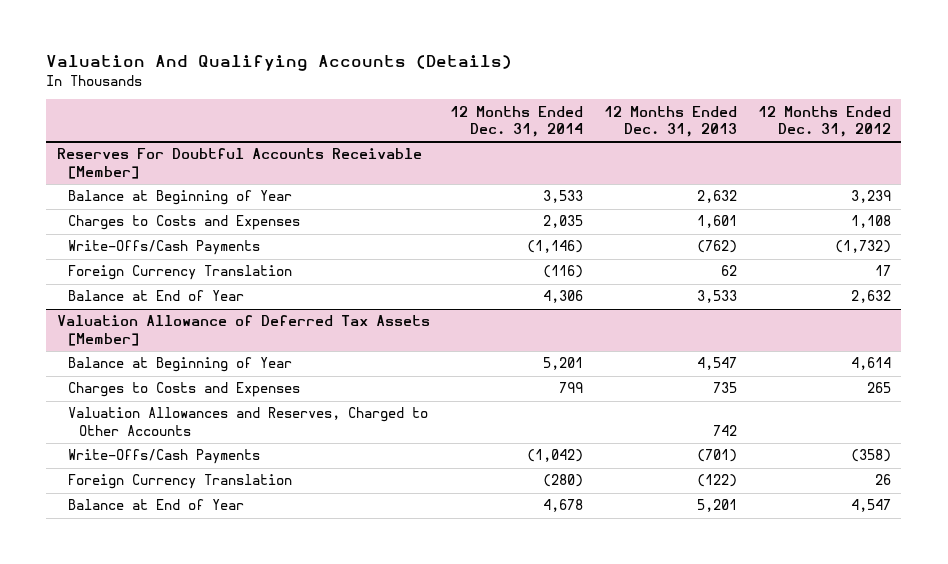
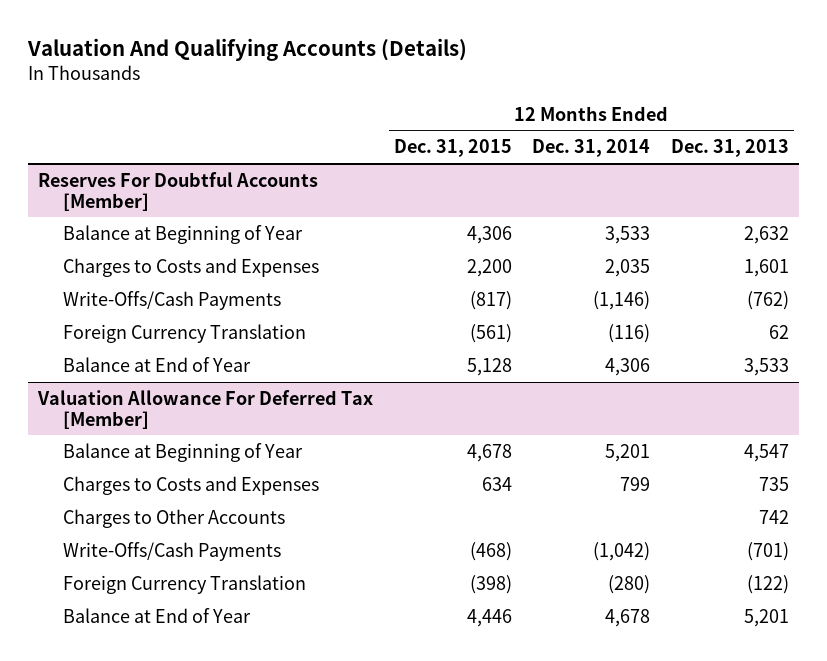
[757,105,891,138] 12 Months Ended Dec. 31, 2012 -> none
none -> [393,139,512,158] Dec. 31, 2015
[56,148,422,179] Reserves For Doubtful Accounts Receivable [Member] -> [38,171,319,211] Reserves For Doubtful Accounts [Member]
[56,315,430,346] Valuation Allowance of Deferred Tax Assets [Member] -> [37,389,374,429] Valuation Allowance For Deferred Tax [Member]
[67,407,428,436] Valuation Allowances and Reserves, Charged to Other Accounts -> [63,508,286,528] Charges to Other Accounts

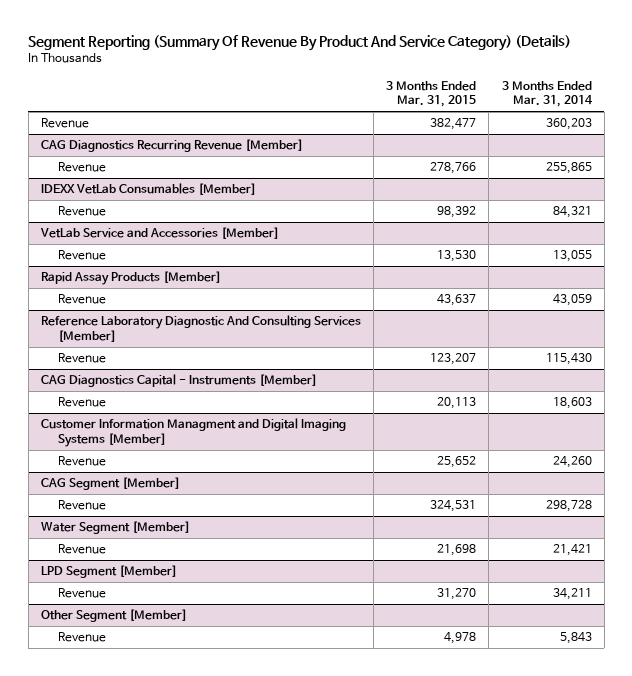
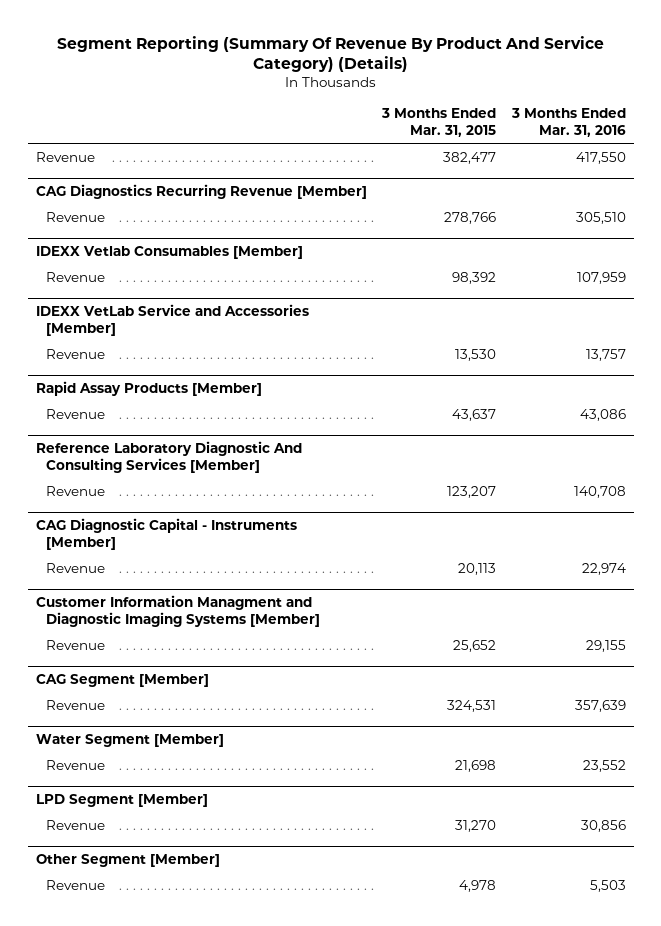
[501,80,593,108] 3 Months Ended Mar. 31, 2014 -> none
none -> [510,108,626,138] 3 Months Ended Mar. 31, 2016
[40,183,256,196] IDEXX VetLab Consumables [Member] -> [35,246,303,260] IDEXX Vetlab Consumables [Member]
[39,227,279,240] VetLab Service and Accessories [Member] -> [35,304,309,336] IDEXX VetLab Service and Accessories [Member]
[40,374,317,388] CAG Diagnostics Capital - Instruments [Member] -> [35,518,297,550] CAG Diagnostic Capital - Instruments [Member]
[40,418,346,448] Customer Information Managment and Digital Imaging Systems [Member] -> [35,595,320,627] Customer Information Managment and Diagnostic Imaging Systems [Member]

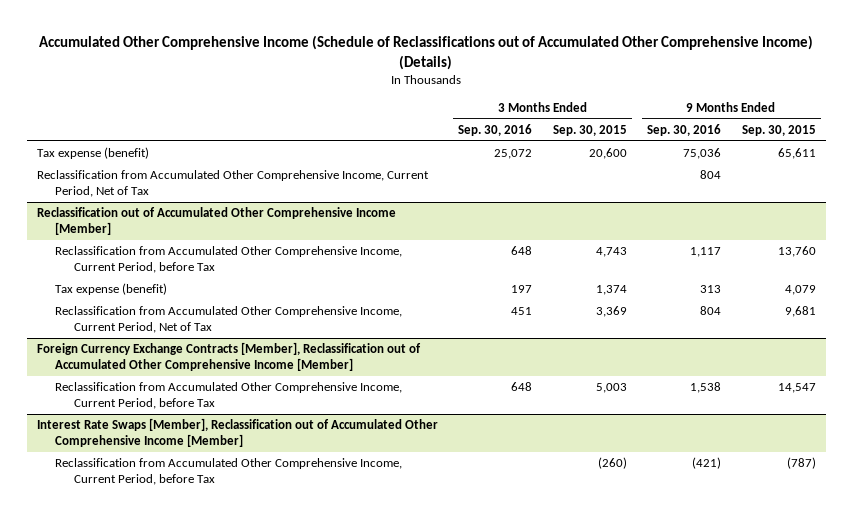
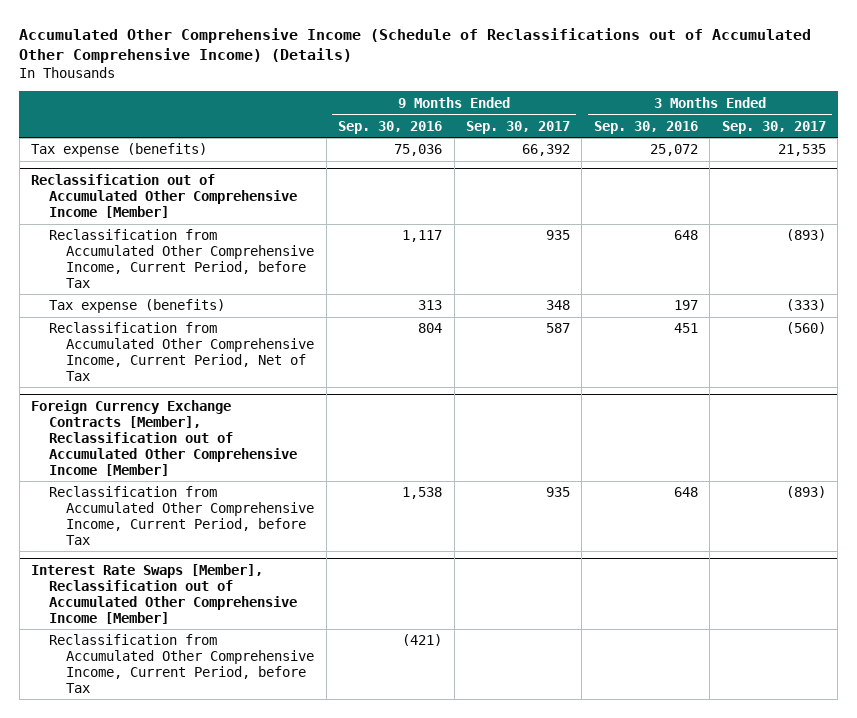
[552,124,627,136] Sep. 30, 2015 -> none
[741,124,816,136] Sep. 30, 2015 -> none
none -> [466,120,571,134] Sep. 30, 2017
none -> [721,120,826,134] Sep. 30, 2017
[36,170,429,198] Reclassification from Accumulated Other Comprehensive Income, Current Period, Net of Tax -> none
[36,147,149,160] Tax expense (benefit) -> [31,143,208,158] Tax expense (benefits)
[55,283,168,296] Tax expense (benefit) -> [48,299,225,314] Tax expense (benefits)

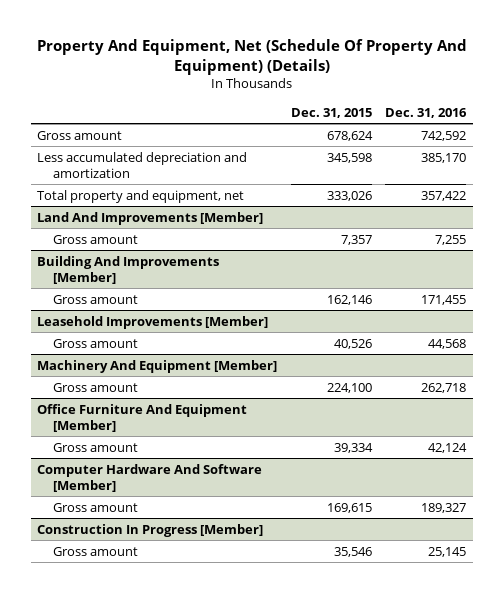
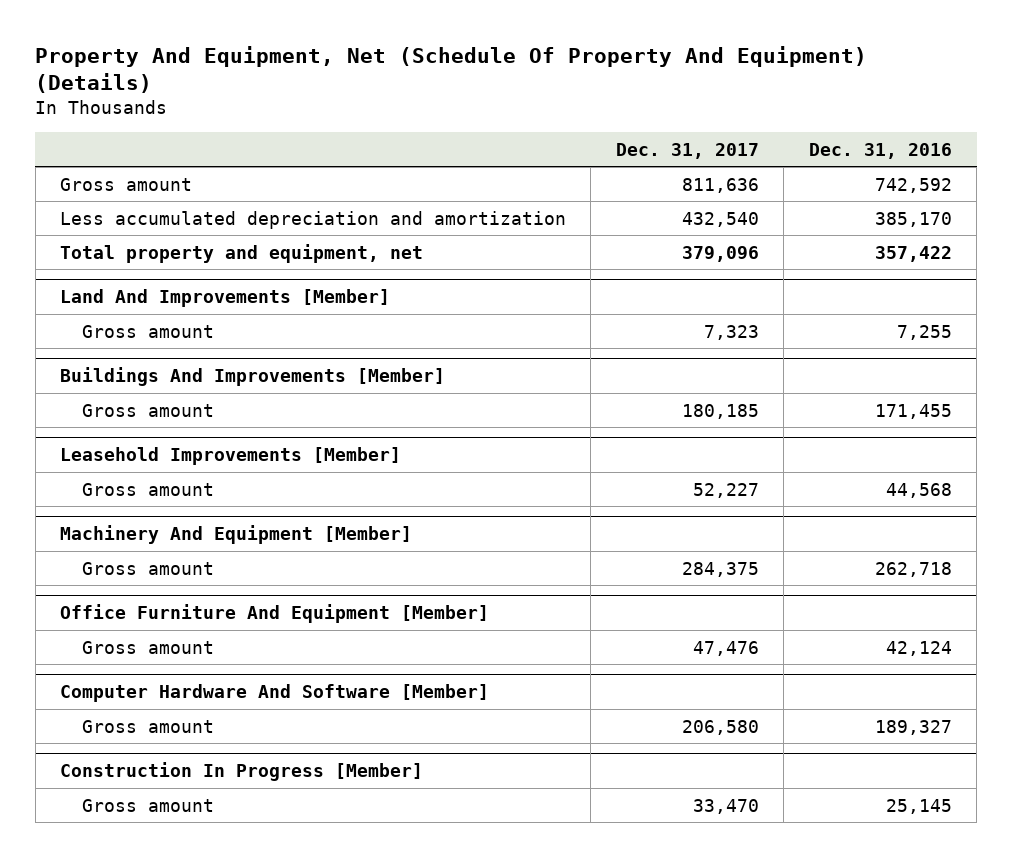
[290,107,372,118] Dec. 31, 2015 -> none
none -> [615,142,759,159] Dec. 31, 2017
[37,255,220,284] Building And Improvements [Member] -> [59,367,445,387] Buildings And Improvements [Member]

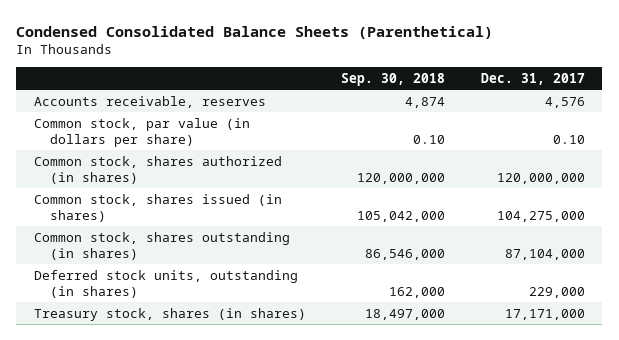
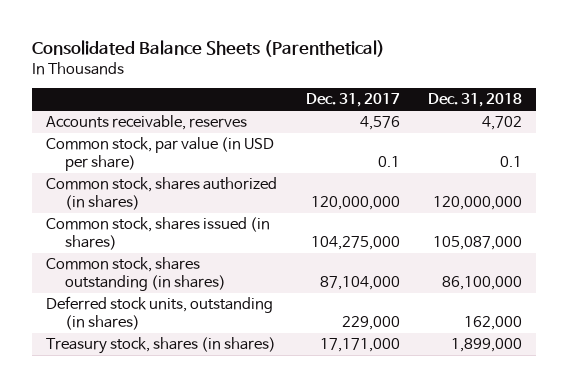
[16,25,494,39] Condensed Consolidated Balance Sheets (Parenthetical) -> [32,40,386,58] Consolidated Balance Sheets (Parenthetical)
[341,72,446,86] Sep. 30, 2018 -> none
none -> [428,93,523,108] Dec. 31, 2018
[34,117,251,147] Common stock, par value (in dollars per share) -> [46,137,275,171] Common stock, par value (in USD per share)
[552,134,585,144] 0.10 -> [377,155,400,167] 0.1

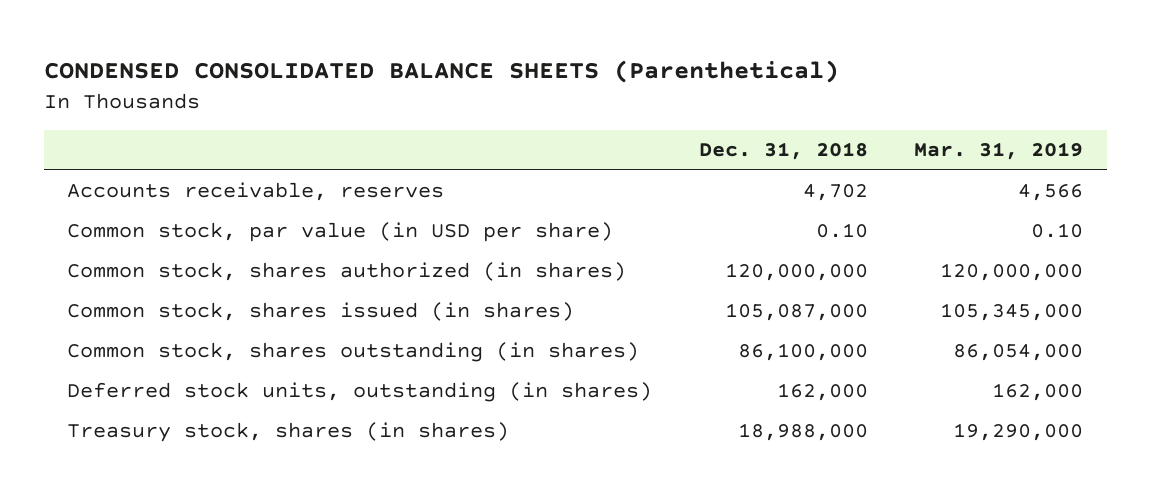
[32,40,386,58] Consolidated Balance Sheets (Parenthetical) -> [43,60,839,84] CONDENSED CONSOLIDATED BALANCE SHEETS (Parenthetical)
[305,93,400,108] Dec. 31, 2017 -> none
none -> [914,142,1084,161] Mar. 31, 2019
[500,155,523,167] 0.1 -> [815,223,868,239] 0.10
[451,338,523,353] 1,899,000 -> [737,423,868,442] 18,988,000

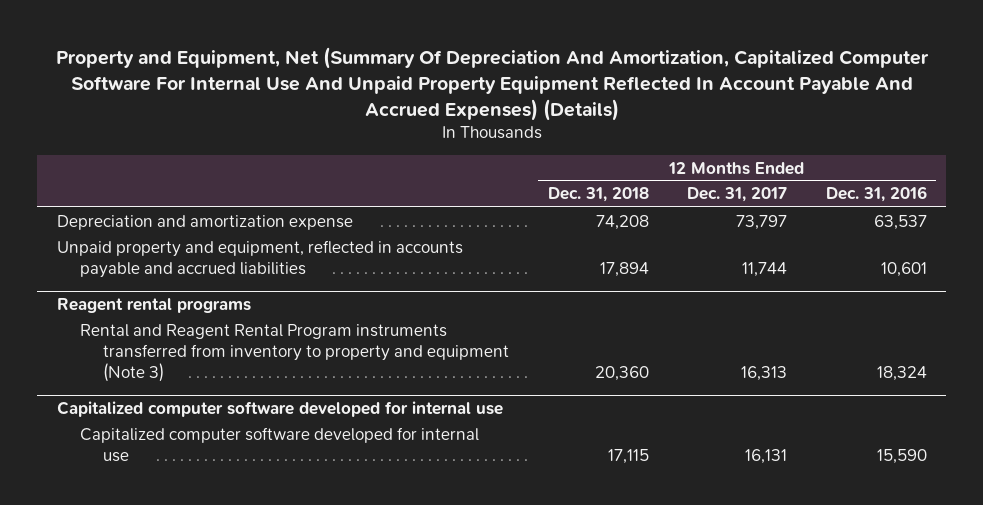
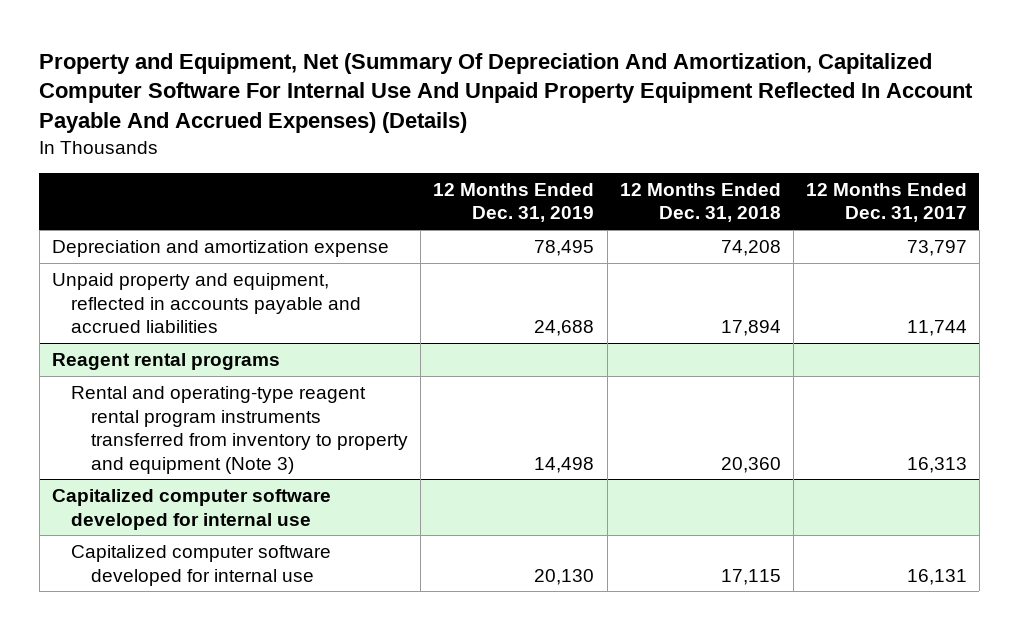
[825,186,927,203] Dec. 31, 2016 -> none
none -> [433,182,595,223] 12 Months Ended Dec. 31, 2019
[79,323,510,382] Rental and Reagent Rental Program instruments transferred from inventory to property and equipment (Note 3) -> [71,386,409,474] Rental and operating-type reagent rental program instruments transferred from inventory to property and equipment (Note 3)

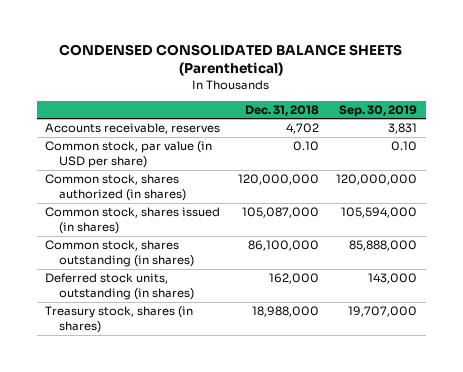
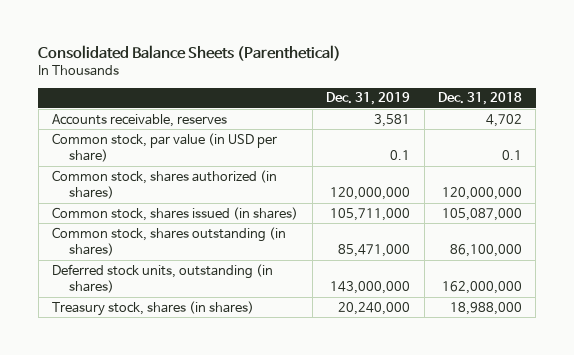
[59,43,403,77] CONDENSED CONSOLIDATED BALANCE SHEETS (Parenthetical) -> [38,45,342,62] Consolidated Balance Sheets (Parenthetical)
[339,104,418,117] Sep. 30, 2019 -> none
none -> [326,92,411,106] Dec. 31, 2019
[292,141,319,152] 0.10 -> [501,149,522,160] 0.1
[268,273,319,285] 162,000 -> [441,280,522,294] 162,000,000

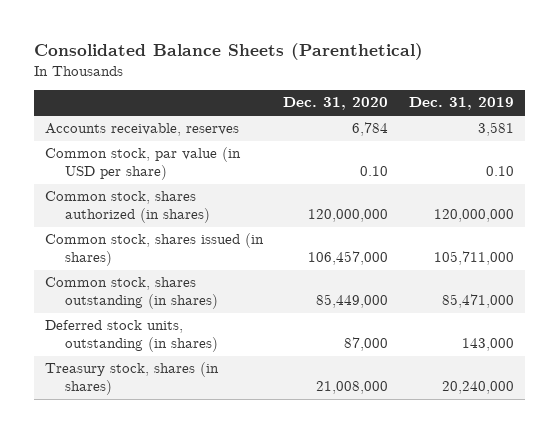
[437,92,522,106] Dec. 31, 2018 -> none
none -> [283,97,389,111] Dec. 31, 2020
[390,149,411,160] 0.1 -> [486,166,515,177] 0.10
[330,280,411,294] 143,000,000 -> [462,338,515,352] 143,000

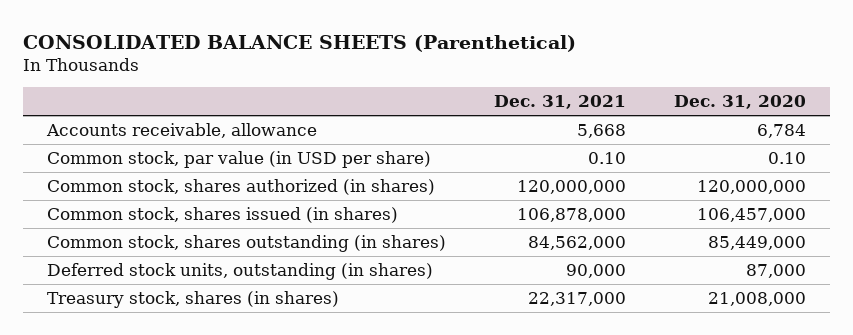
[34,43,424,61] Consolidated Balance Sheets (Parenthetical) -> [23,34,577,52] CONSOLIDATED BALANCE SHEETS (Parenthetical)
[409,97,515,111] Dec. 31, 2019 -> none
none -> [494,95,627,110] Dec. 31, 2021
[44,123,239,137] Accounts receivable, reserves -> [46,122,318,138] Accounts receivable, allowance

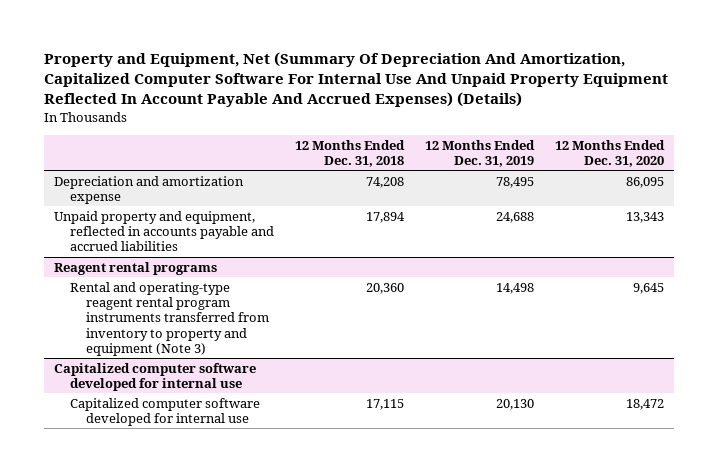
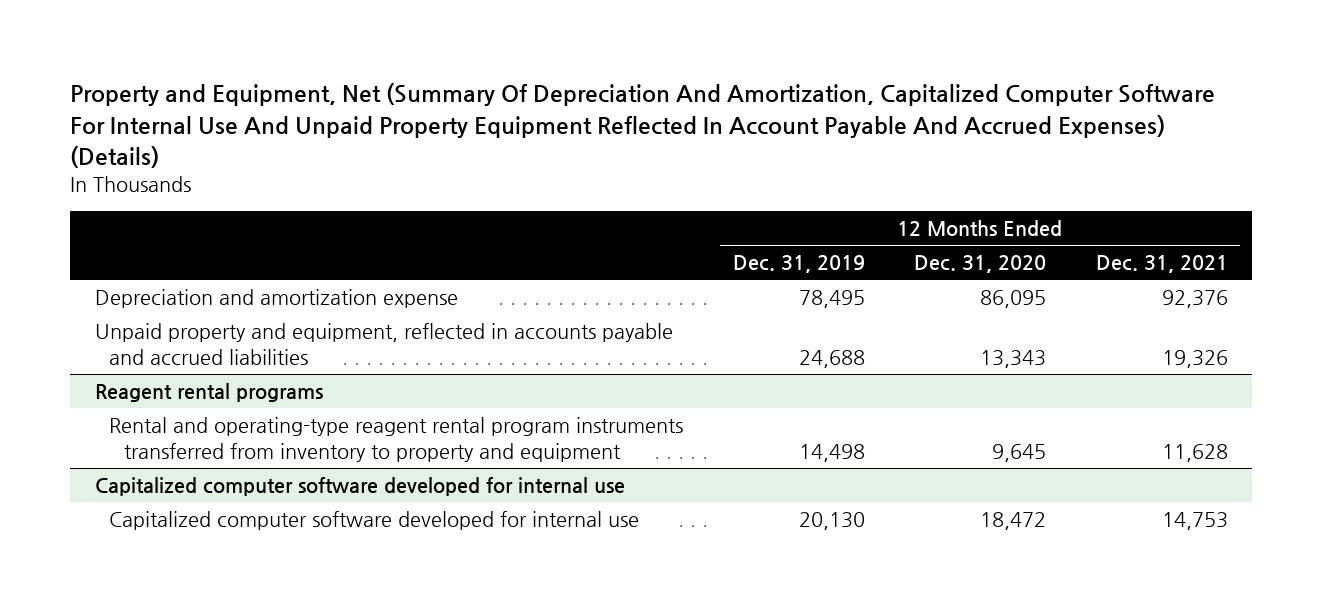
[295,139,406,168] 12 Months Ended Dec. 31, 2018 -> none
none -> [1095,255,1228,274] Dec. 31, 2021
[70,281,270,357] Rental and operating-type reagent rental program instruments transferred from inventory to property and equipment (Note 3) -> [109,416,684,462] Rental and operating-type reagent rental program instruments transferred from inventory to property and equipment

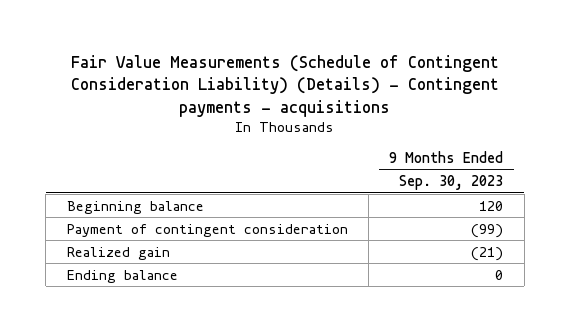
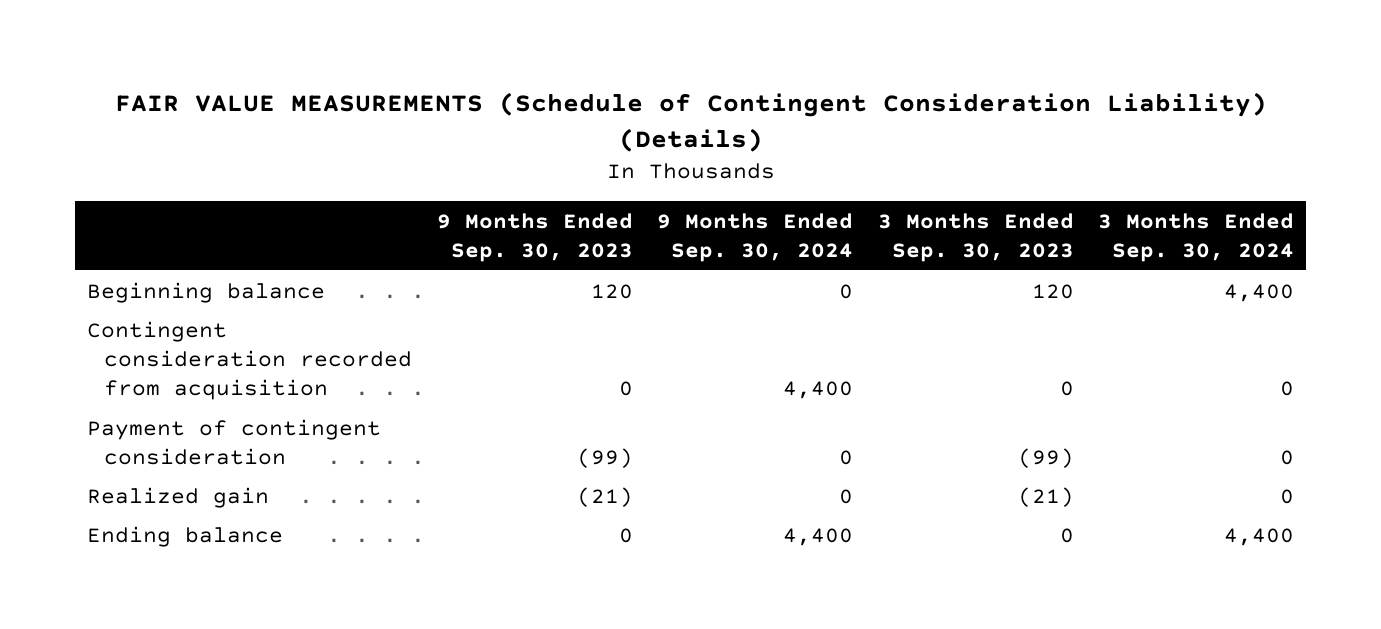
[70,55,499,117] Fair Value Measurements (Schedule of Contingent Consideration Liability) (Details) - Contingent payments - acquisitions -> [114,91,1267,152] FAIR VALUE MEASUREMENTS (Schedule of Contingent Consideration Liability) (Details)
none -> [657,212,854,263] 9 Months Ended Sep. 30, 2024
none -> [877,212,1074,263] 3 Months Ended Sep. 30, 2023
none -> [1098,212,1295,263] 3 Months Ended Sep. 30, 2024
none -> [86,320,413,400] Contingent consideration recorded from acquisition

